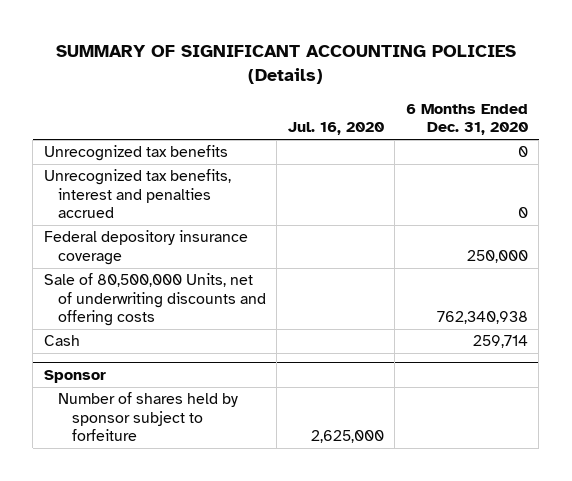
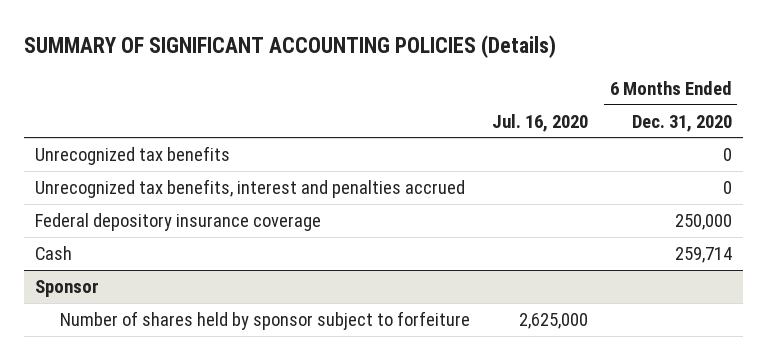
[43,273,266,327] Sale of 80,500,000 Units, net of underwriting discounts and offering costs -> none

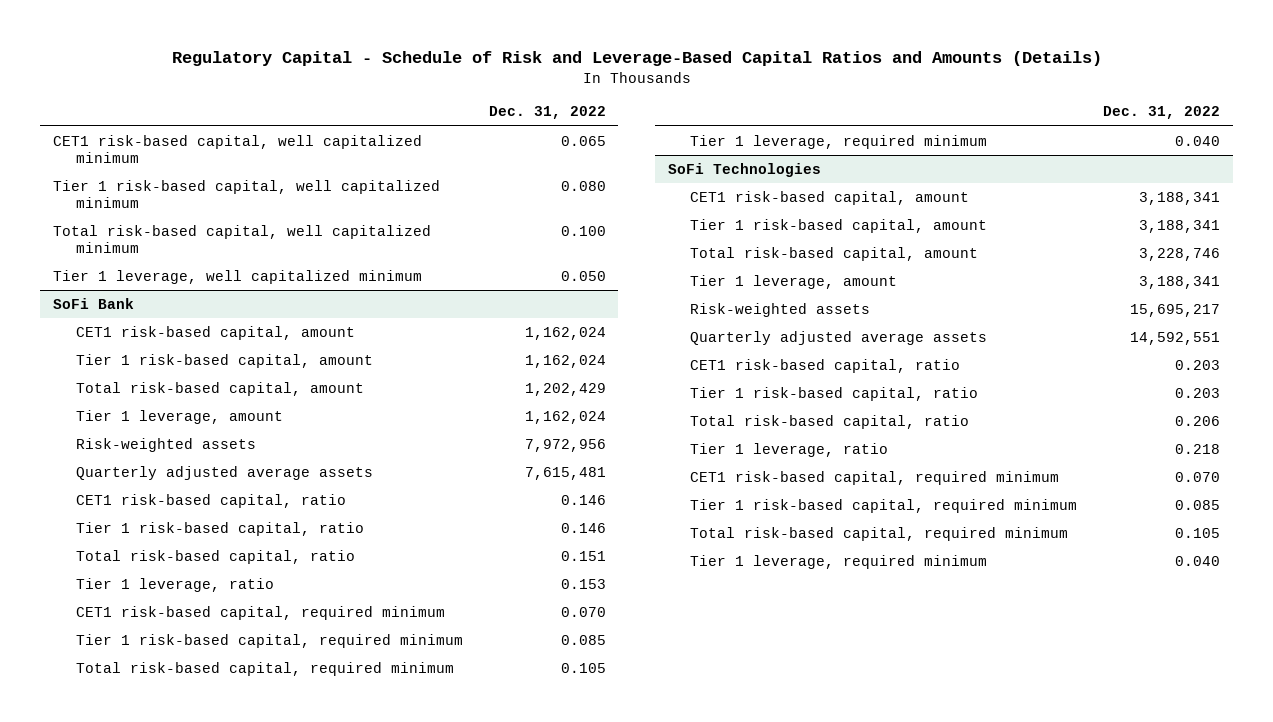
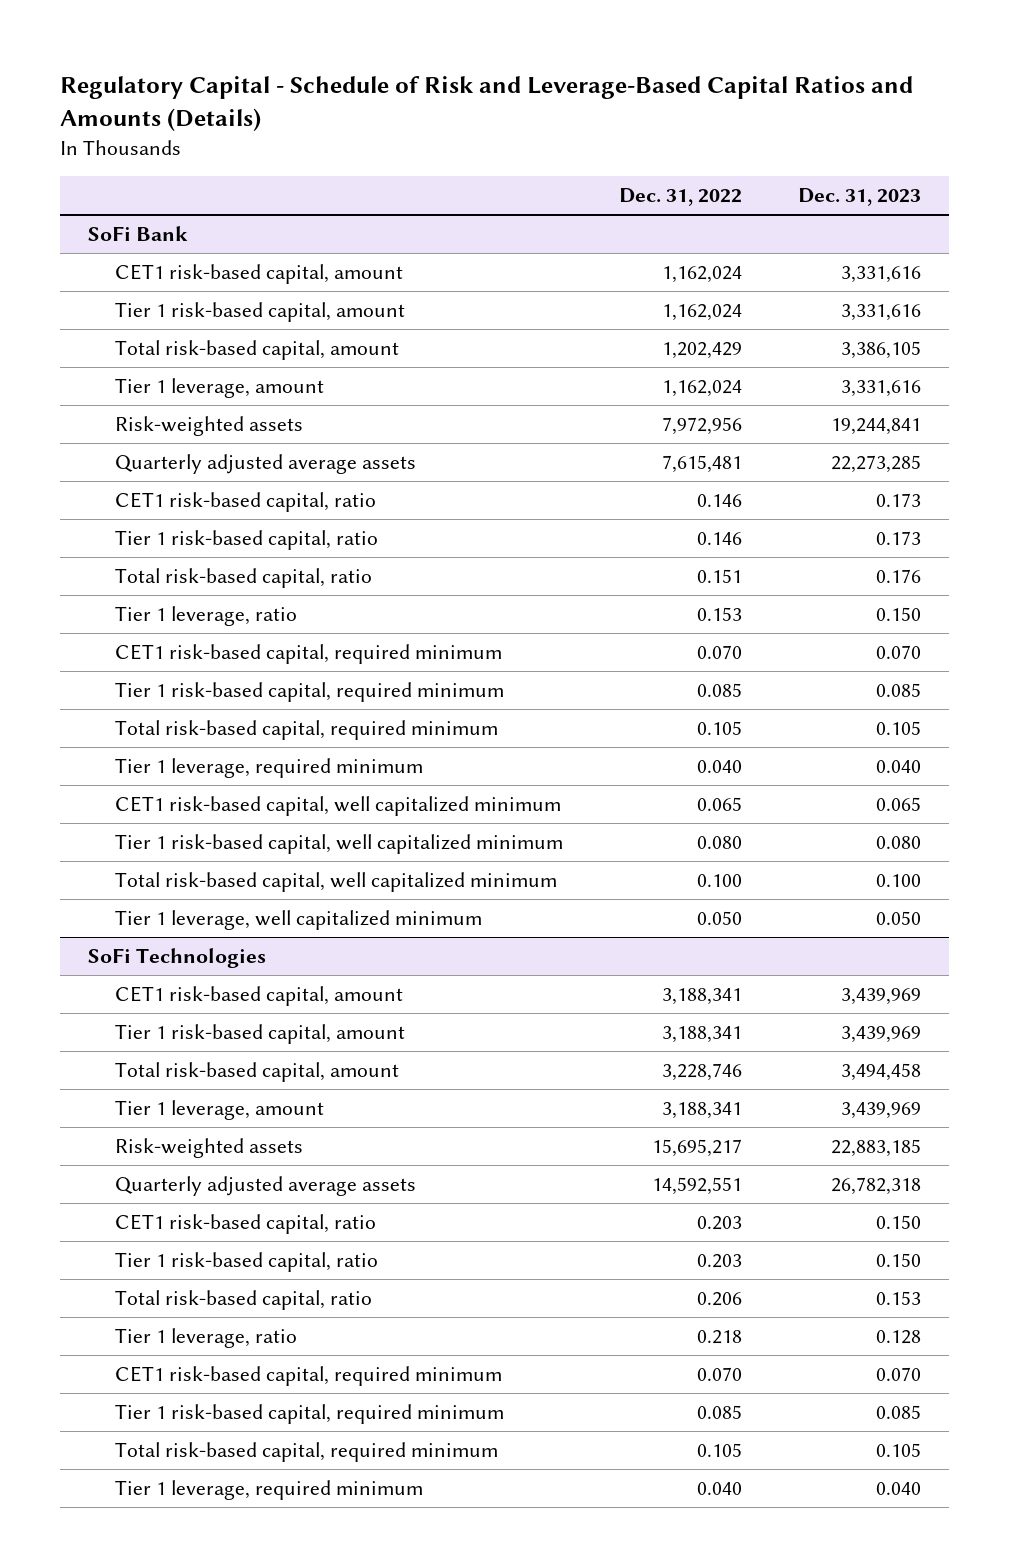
none -> [797,188,921,207] Dec. 31, 2023
[53,135,423,163] CET1 risk-based capital, well capitalized minimum -> none
[53,180,441,208] Tier 1 risk-based capital, well capitalized minimum -> none
[53,225,432,253] Total risk-based capital, well capitalized minimum -> none
[53,270,423,285] Tier 1 leverage, well capitalized minimum -> none
none -> [114,795,561,816] CET1 risk-based capital, well capitalized minimum
none -> [114,833,563,854] Tier 1 risk-based capital, well capitalized minimum
none -> [114,871,557,892] Total risk-based capital, well capitalized minimum
none -> [114,909,482,930] Tier 1 leverage, well capitalized minimum

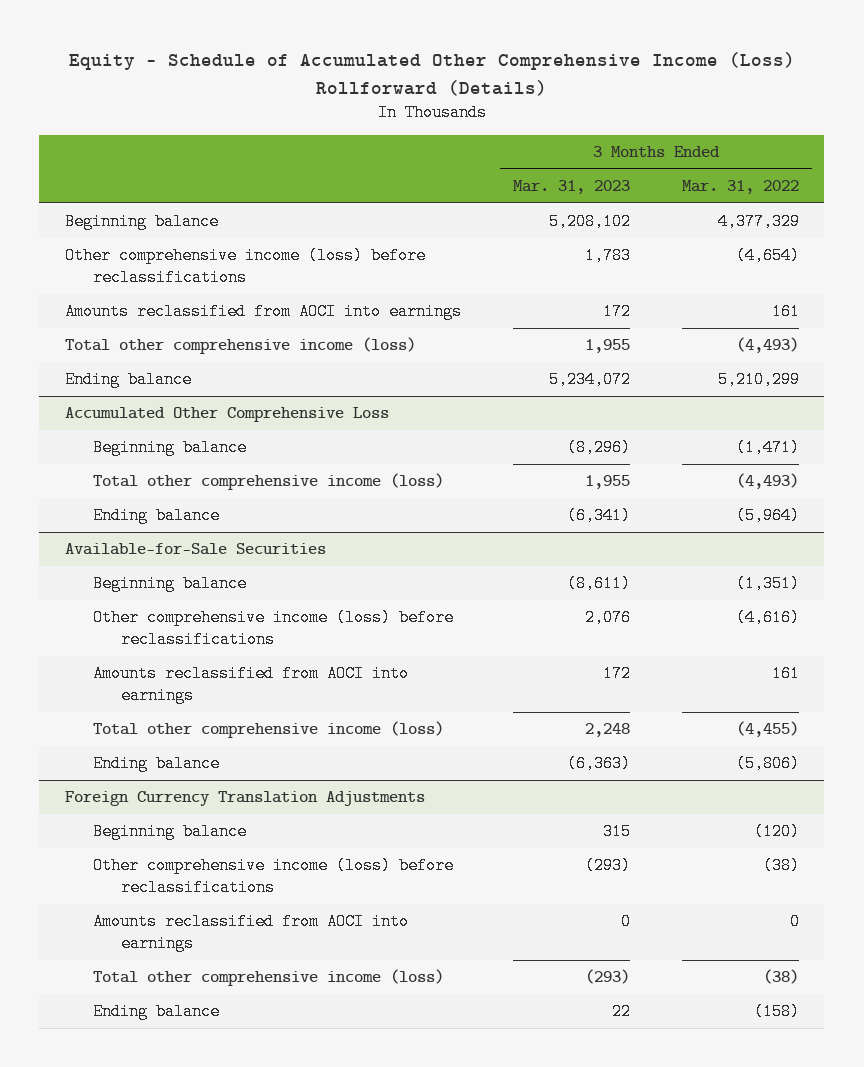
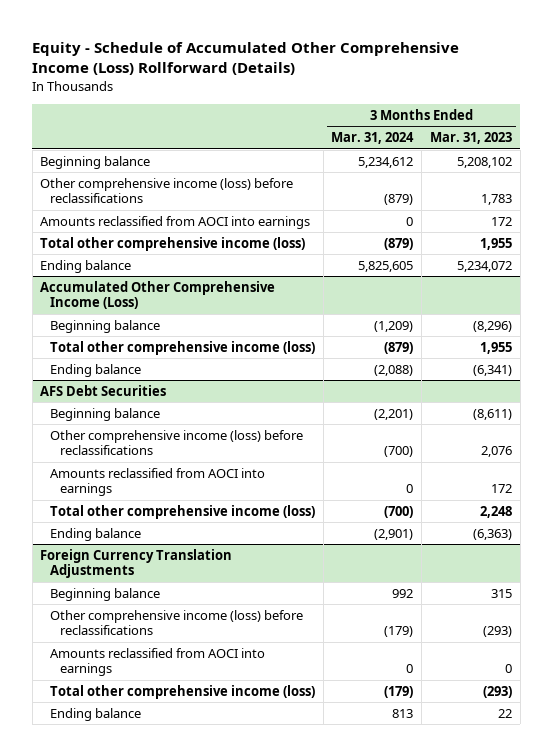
[681,180,799,195] Mar. 31, 2022 -> none
none -> [331,132,415,145] Mar. 31, 2024
[65,407,390,423] Accumulated Other Comprehensive Loss -> [40,280,276,310] Accumulated Other Comprehensive Income (Loss)
[65,543,327,556] Available-for-Sale Securities -> [40,384,167,396] AFS Debt Securities

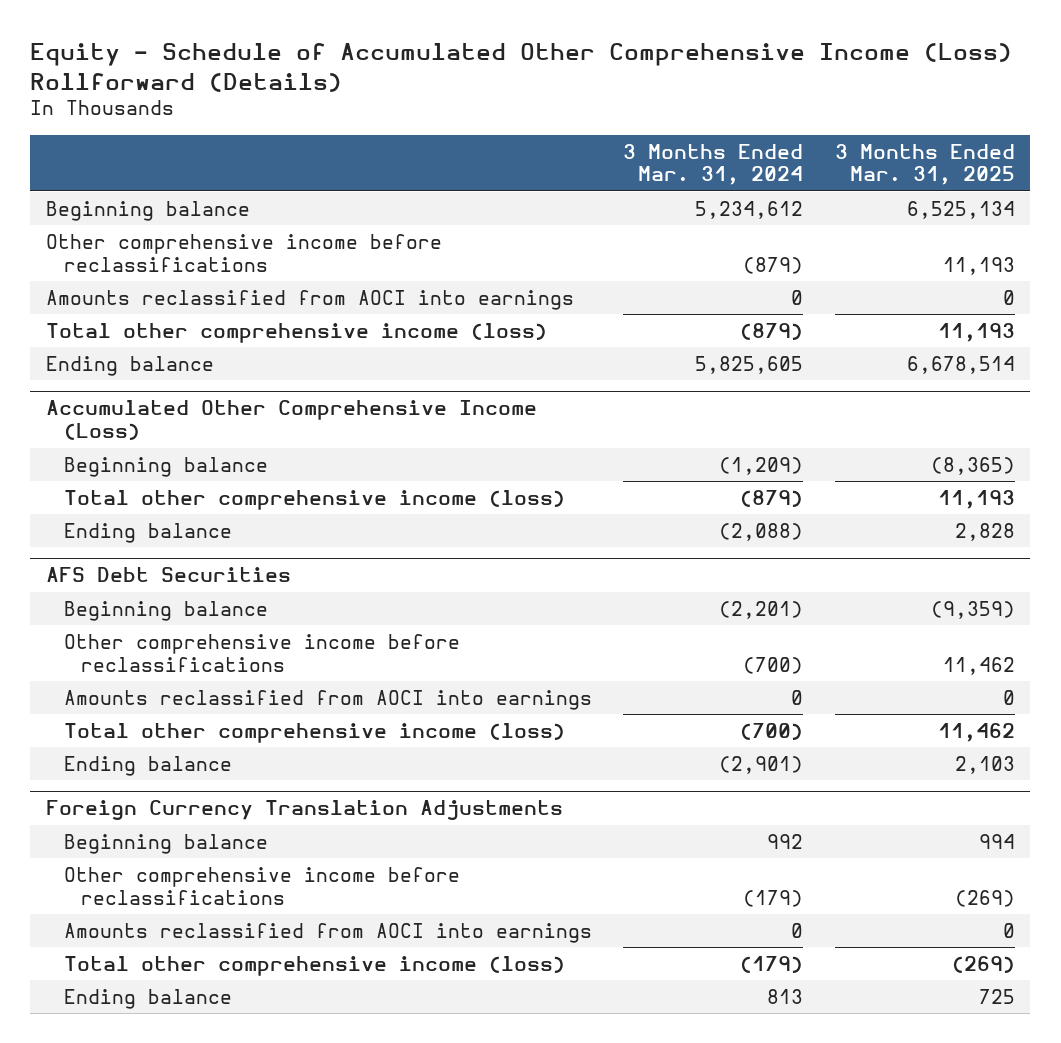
[429,132,512,145] Mar. 31, 2023 -> none
none -> [834,143,1015,186] 3 Months Ended Mar. 31, 2025
[40,177,294,204] Other comprehensive income (loss) before reclassifications -> [46,233,443,272] Other comprehensive income before reclassifications
[50,429,304,456] Other comprehensive income (loss) before reclassifications -> [63,633,460,672] Other comprehensive income before reclassifications
[50,609,304,636] Other comprehensive income (loss) before reclassifications -> [63,866,460,905] Other comprehensive income before reclassifications

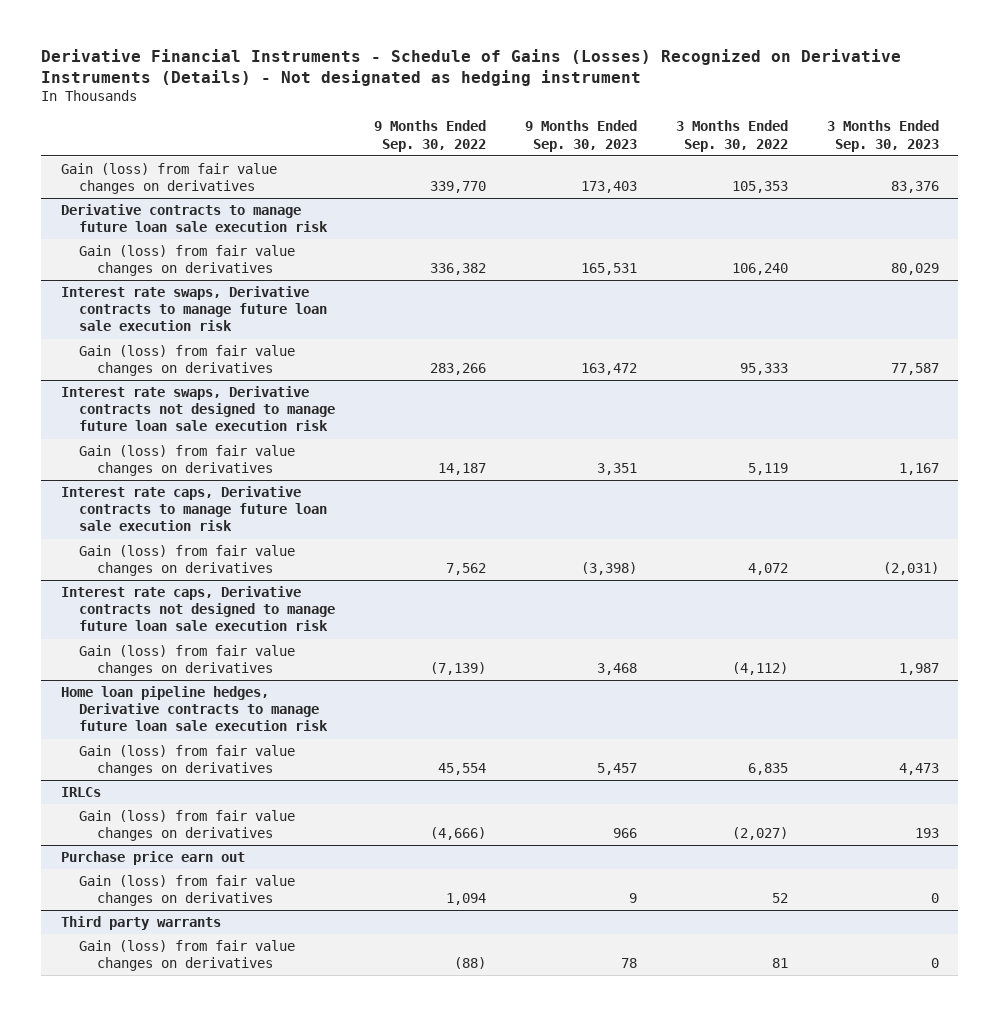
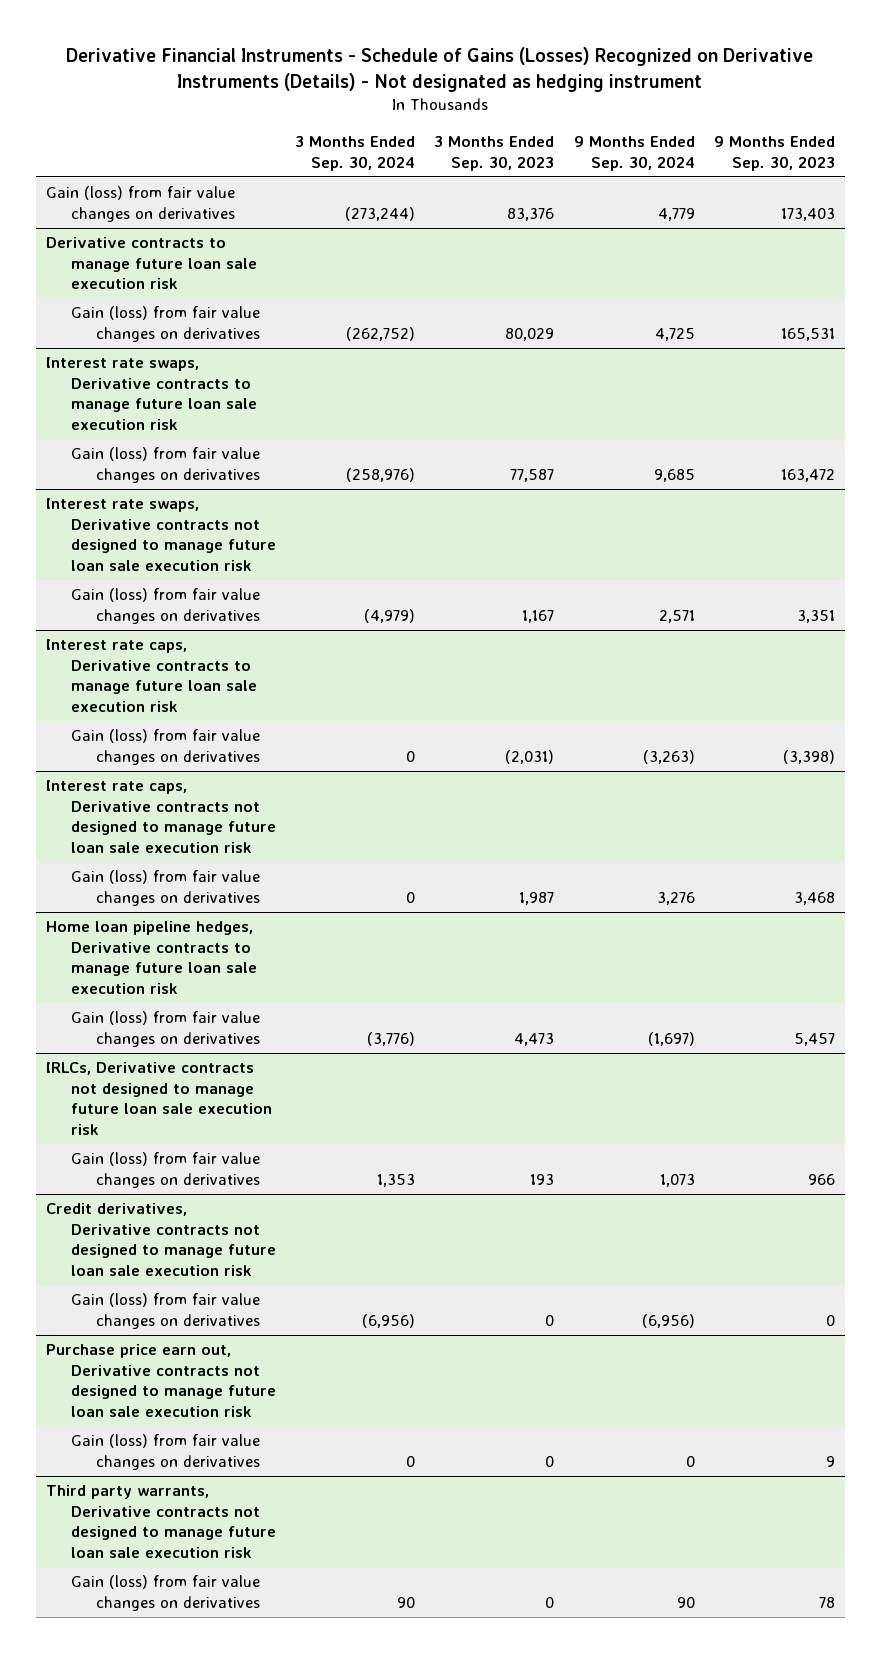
[373,120,486,152] 9 Months Ended Sep. 30, 2022 -> none
[675,120,788,152] 3 Months Ended Sep. 30, 2022 -> none
none -> [295,136,416,171] 3 Months Ended Sep. 30, 2024
none -> [573,136,695,171] 9 Months Ended Sep. 30, 2024
[60,787,101,798] IRLCs -> none
none -> [45,1062,272,1135] IRLCs, Derivative contracts not designed to manage future loan sale execution risk
[60,851,245,866] Purchase price earn out -> none
none -> [45,1203,276,1276] Credit derivatives, Derivative contracts not designed to manage future loan sale execution risk
none -> [70,1293,260,1329] Gain (loss) from fair value changes on derivatives
none -> [45,1344,276,1417] Purchase price earn out, Derivative contracts not designed to manage future loan sale execution risk
[60,916,221,931] Third party warrants -> none
none -> [45,1485,276,1558] Third party warrants, Derivative contracts not designed to manage future loan sale execution risk

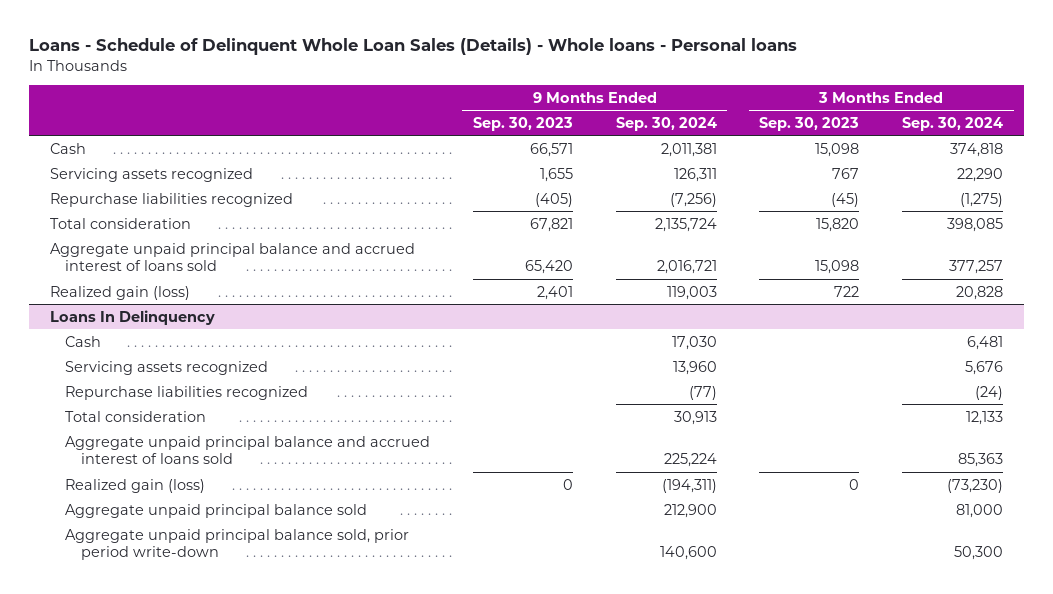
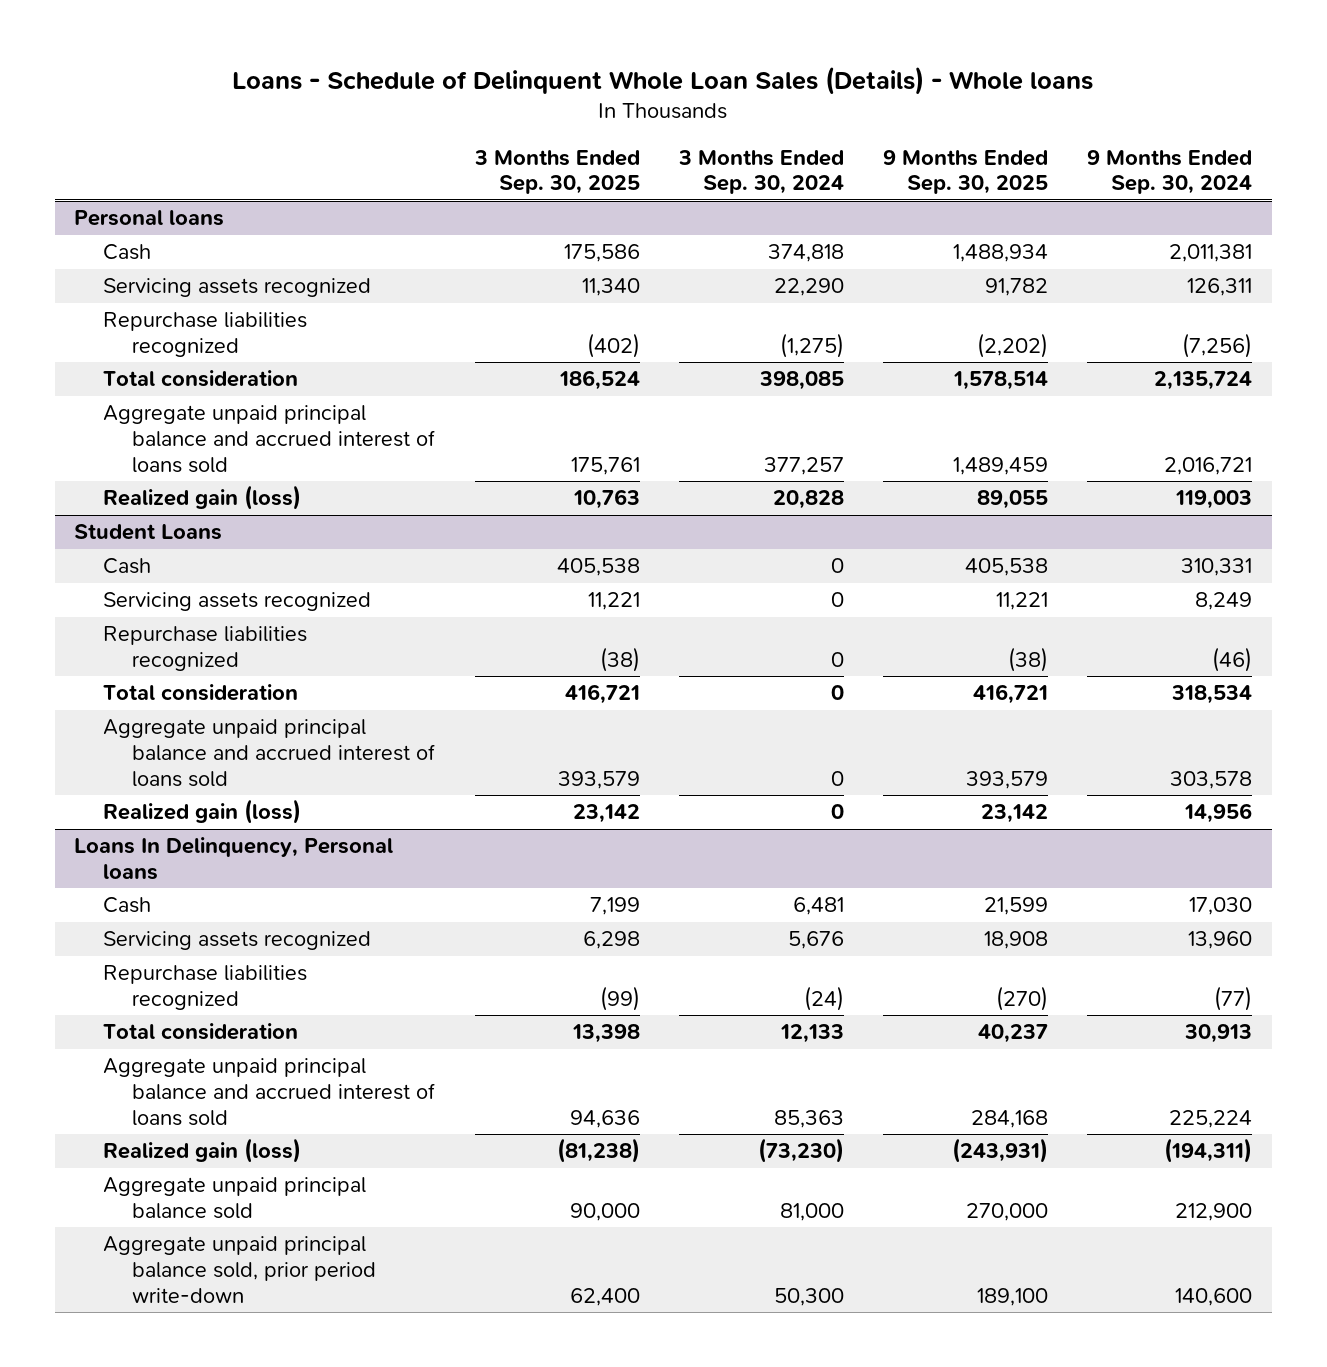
[28,38,797,56] Loans - Schedule of Delinquent Whole Loan Sales (Details) - Whole loans - Personal loans -> [232,65,1094,95] Loans - Schedule of Delinquent Whole Loan Sales (Details) - Whole loans
[473,116,574,131] Sep. 30, 2023 -> none
[759,116,860,131] Sep. 30, 2023 -> none
none -> [473,149,640,195] 3 Months Ended Sep. 30, 2025
none -> [883,149,1049,195] 9 Months Ended Sep. 30, 2025
none -> [74,210,225,227] Personal loans
none -> [74,524,223,541] Student Loans
none -> [103,558,152,575] Cash
none -> [103,592,372,612] Servicing assets recognized
none -> [103,626,308,672] Repurchase liabilities recognized
none -> [103,684,299,702] Total consideration
none -> [103,719,436,787] Aggregate unpaid principal balance and accrued interest of loans sold
none -> [103,799,302,825] Realized gain (loss)
[49,309,215,325] Loans In Delinquency -> [74,837,394,881] Loans In Delinquency, Personal loans

